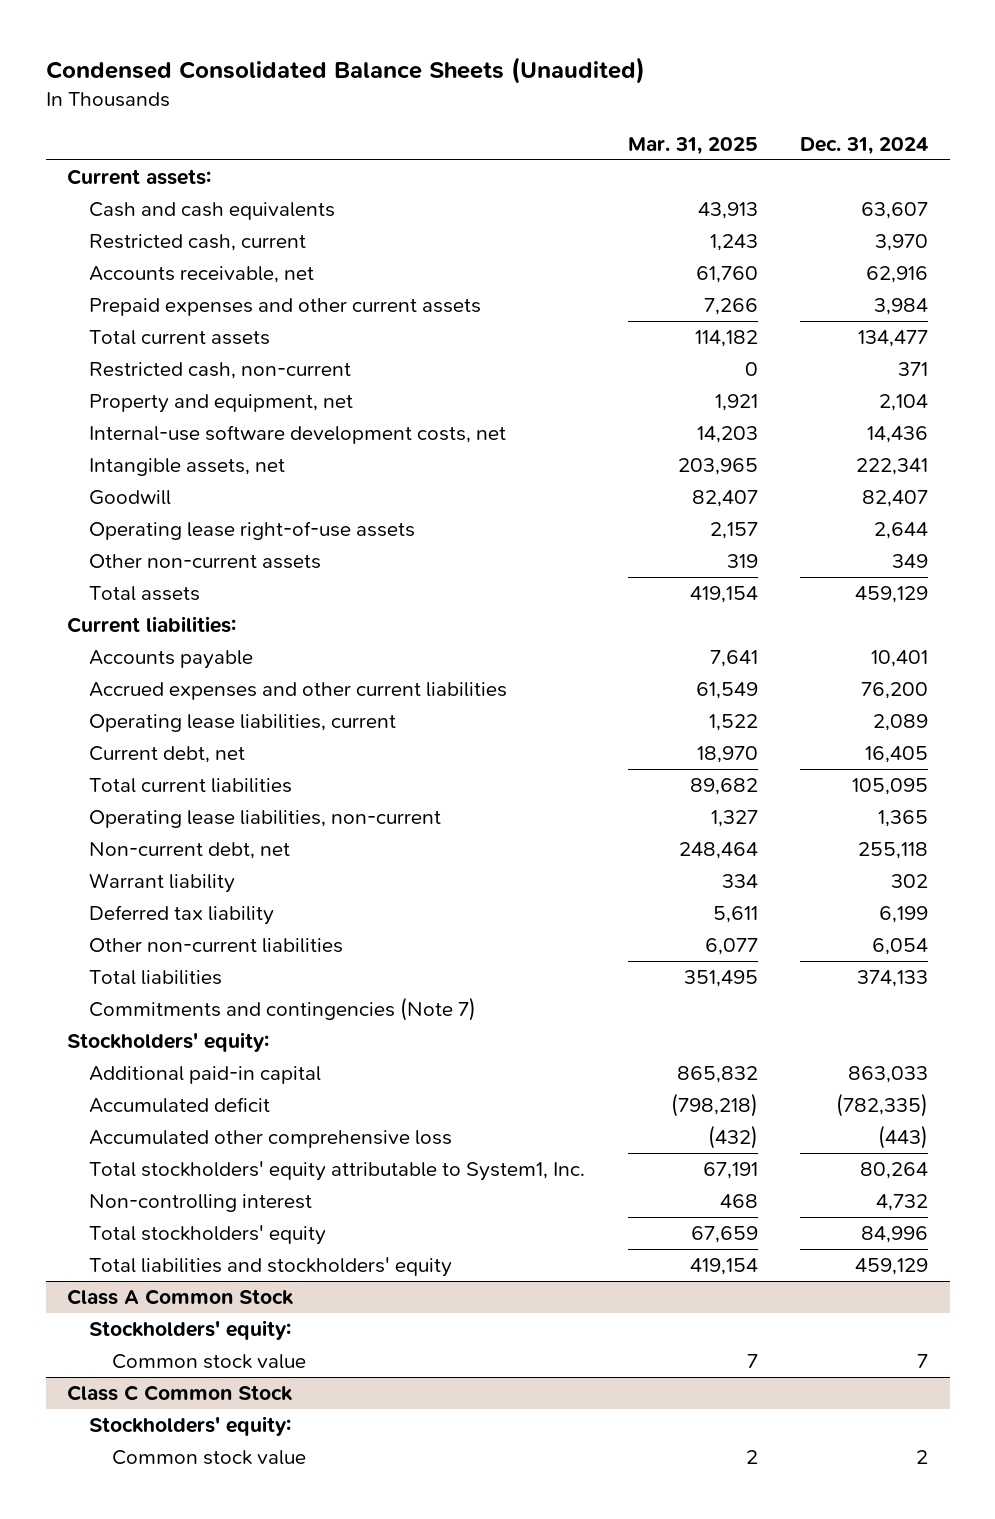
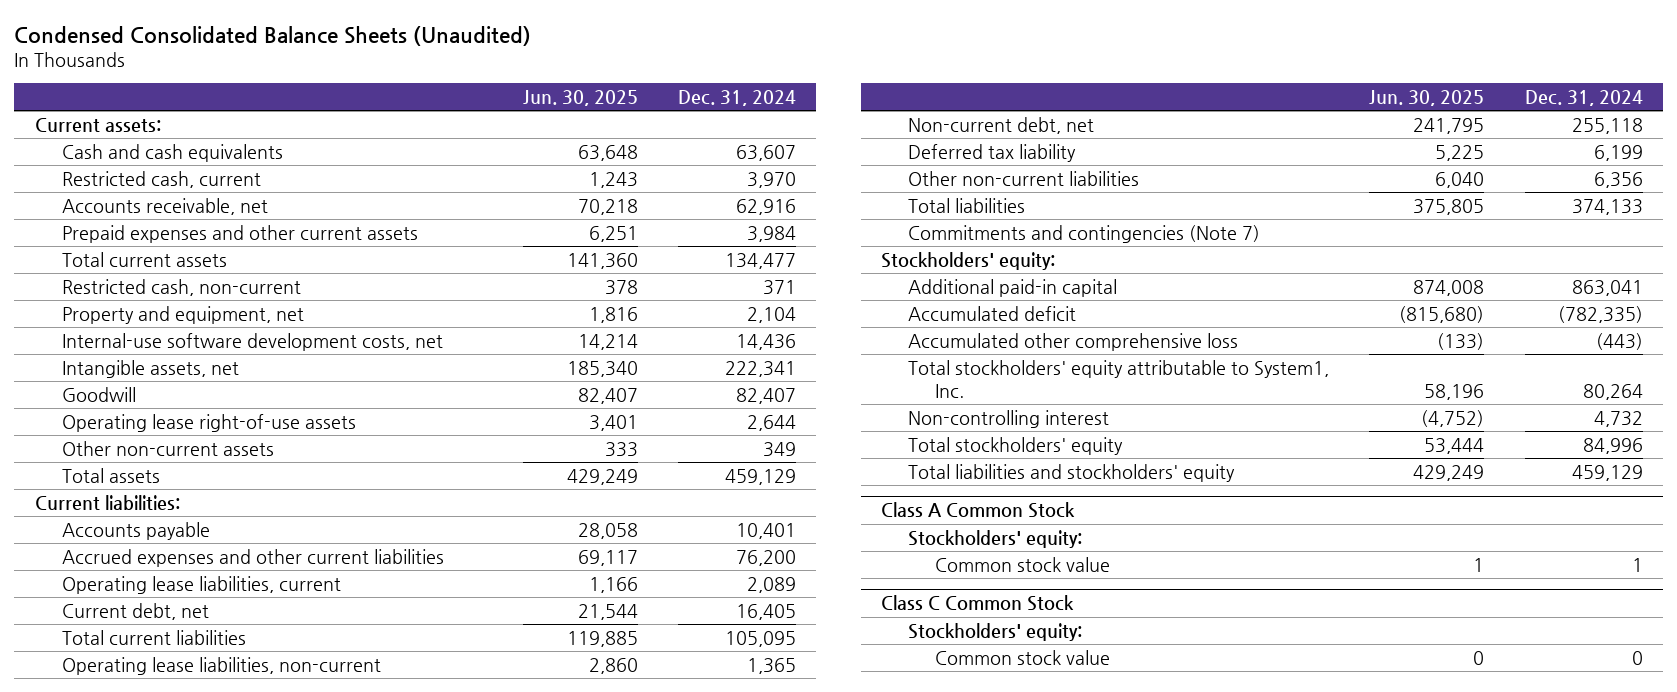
[627,136,758,155] Mar. 31, 2025 -> none
none -> [522,90,638,107] Jun. 30, 2025
[89,873,236,894] Warrant liability -> none
[872,938,929,956] 6,054 -> [1593,171,1643,188] 6,356
[848,1066,929,1084] 863,033 -> [1571,279,1643,296] 863,041
[917,1354,929,1369] 7 -> [1631,557,1643,572] 1
[916,1450,929,1465] 2 -> [1631,650,1643,665] 0

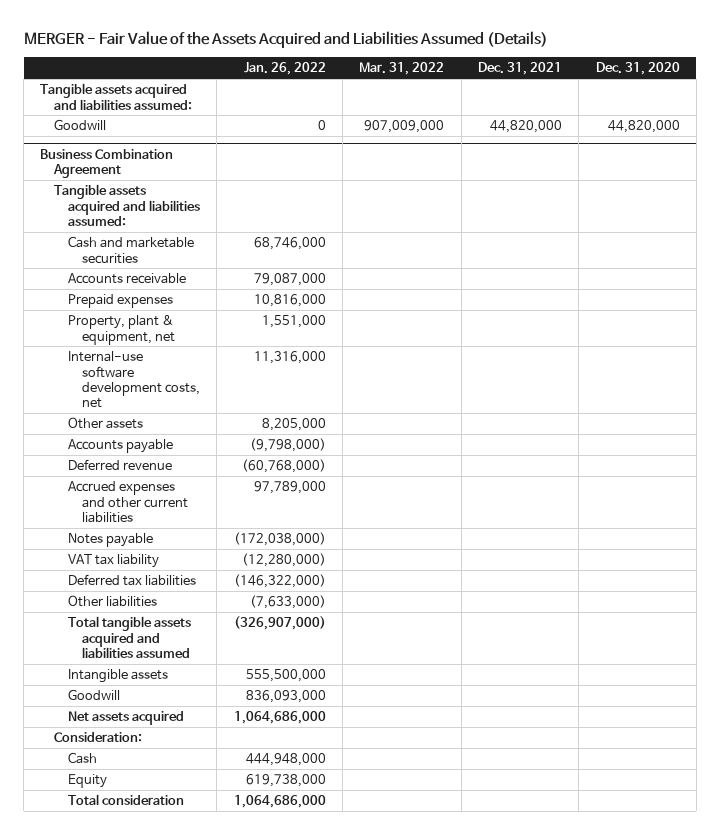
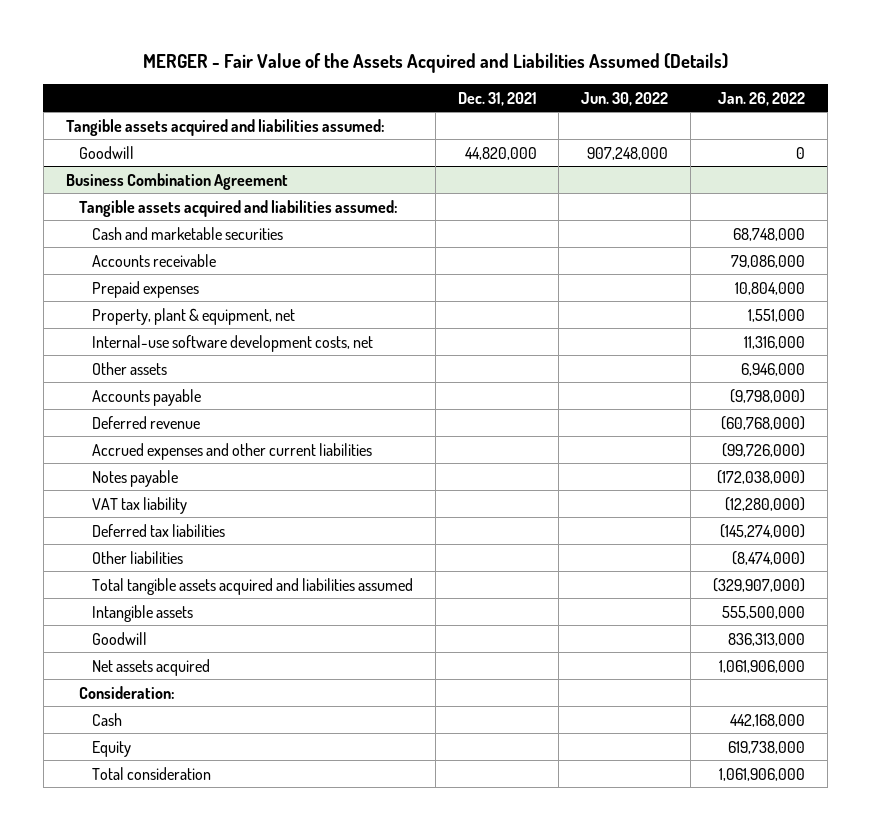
[359,62,445,76] Mar. 31, 2022 -> none
[595,62,680,76] Dec. 31, 2020 -> none
none -> [581,91,669,106] Jun. 30, 2022
[253,237,326,251] 68,746,000 -> [733,227,806,241] 68,748,000
[253,273,326,287] 79,087,000 -> [731,254,806,268] 79,086,000
[253,294,326,308] 10,816,000 -> [735,281,806,295] 10,804,000
[261,418,326,432] 8,205,000 -> [741,362,806,376] 6,946,000
[253,481,326,495] 97,789,000 -> [722,442,806,457] (99,726,000)
[233,574,326,589] (146,322,000) -> [720,523,806,538] (145,274,000)
[249,595,326,610] (7,633,000) -> [732,550,806,565] (8,474,000)
[233,616,326,631] (326,907,000) -> [713,577,806,592] (329,907,000)
[245,690,326,704] 836,093,000 -> [728,632,806,646] 836,313,000
[233,711,326,725] 1,064,686,000 -> [719,659,806,673] 1,061,906,000
[245,753,326,767] 444,948,000 -> [730,713,806,727] 442,168,000
[233,795,326,809] 1,064,686,000 -> [719,767,806,781] 1,061,906,000

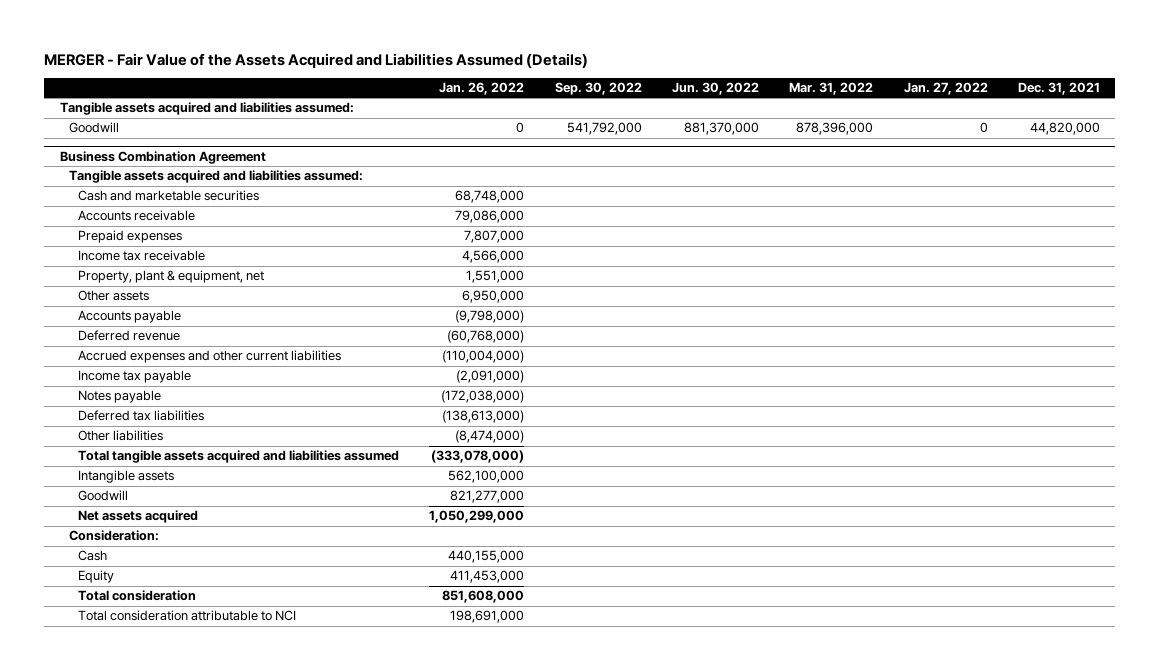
none -> [554,82,642,96] Sep. 30, 2022
none -> [789,82,874,96] Mar. 31, 2022
none -> [903,82,988,96] Jan. 27, 2022
[587,146,669,160] 907,248,000 -> [684,122,760,136] 881,370,000
[735,281,806,295] 10,804,000 -> [464,230,525,244] 7,807,000
none -> [78,250,206,262] Income tax receivable
[91,334,373,352] Internal-use software development costs, net -> none
[741,362,806,376] 6,946,000 -> [462,290,525,304] 6,950,000
[722,442,806,457] (99,726,000) -> [442,350,525,364] (110,004,000)
none -> [78,370,192,384] Income tax payable
[91,496,187,514] VAT tax liability -> none
[720,523,806,538] (145,274,000) -> [442,410,525,424] (138,613,000)
[713,577,806,592] (329,907,000) -> [431,450,525,464] (333,078,000)
[722,605,806,619] 555,500,000 -> [448,470,525,484] 562,100,000
[728,632,806,646] 836,313,000 -> [450,490,525,504] 821,277,000
[719,659,806,673] 1,061,906,000 -> [429,510,525,524] 1,050,299,000
[730,713,806,727] 442,168,000 -> [448,550,525,564] 440,155,000
[728,740,806,754] 619,738,000 -> [450,570,525,584] 411,453,000
[719,767,806,781] 1,061,906,000 -> [442,590,525,604] 851,608,000
none -> [78,610,297,622] Total consideration attributable to NCI

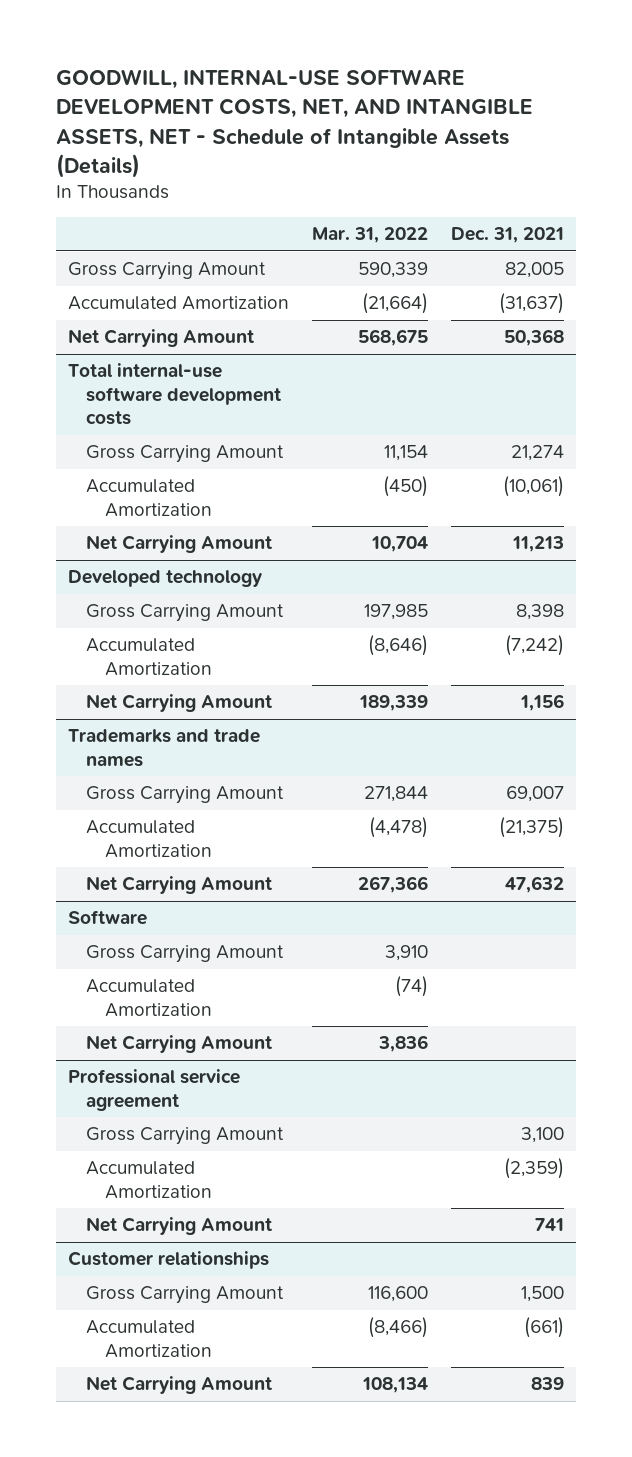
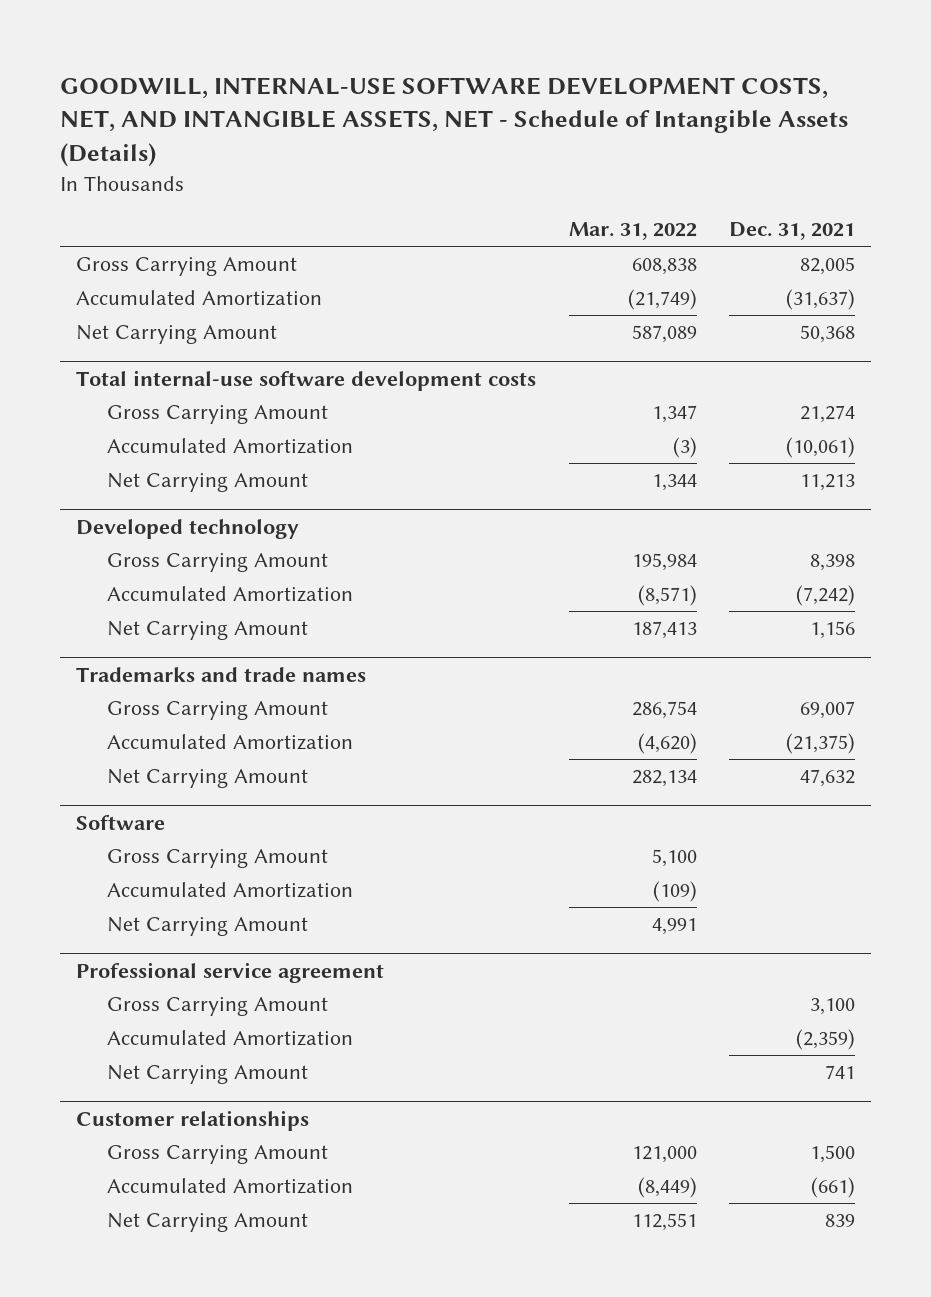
[357,262,428,279] 590,339 -> [631,257,697,275] 608,838
[361,293,428,315] (21,664) -> [627,288,697,310] (21,749)
[357,329,428,347] 568,675 -> [631,324,697,343] 587,089
[383,445,428,462] 11,154 -> [651,404,697,423] 1,347
[382,476,428,498] (450) -> [672,436,697,458] (3)
[370,536,428,553] 10,704 -> [651,473,697,491] 1,344
[363,604,428,621] 197,985 -> [631,552,697,571] 195,984
[367,635,428,657] (8,646) -> [637,584,697,606] (8,571)
[358,695,428,712] 189,339 -> [631,620,697,639] 187,413
[363,786,428,803] 271,844 -> [631,700,697,719] 286,754
[368,817,428,839] (4,478) -> [637,732,697,754] (4,620)
[357,876,428,894] 267,366 -> [631,769,697,787] 282,134
[384,945,428,962] 3,910 -> [651,848,697,867] 5,100
[394,976,428,998] (74) -> [652,880,697,902] (109)
[377,1035,428,1053] 3,836 -> [651,917,697,935] 4,991
[367,1286,428,1303] 116,600 -> [631,1145,697,1163] 121,000
[367,1317,428,1339] (8,466) -> [637,1176,697,1198] (8,449)
[361,1377,428,1394] 108,134 -> [631,1212,697,1231] 112,551

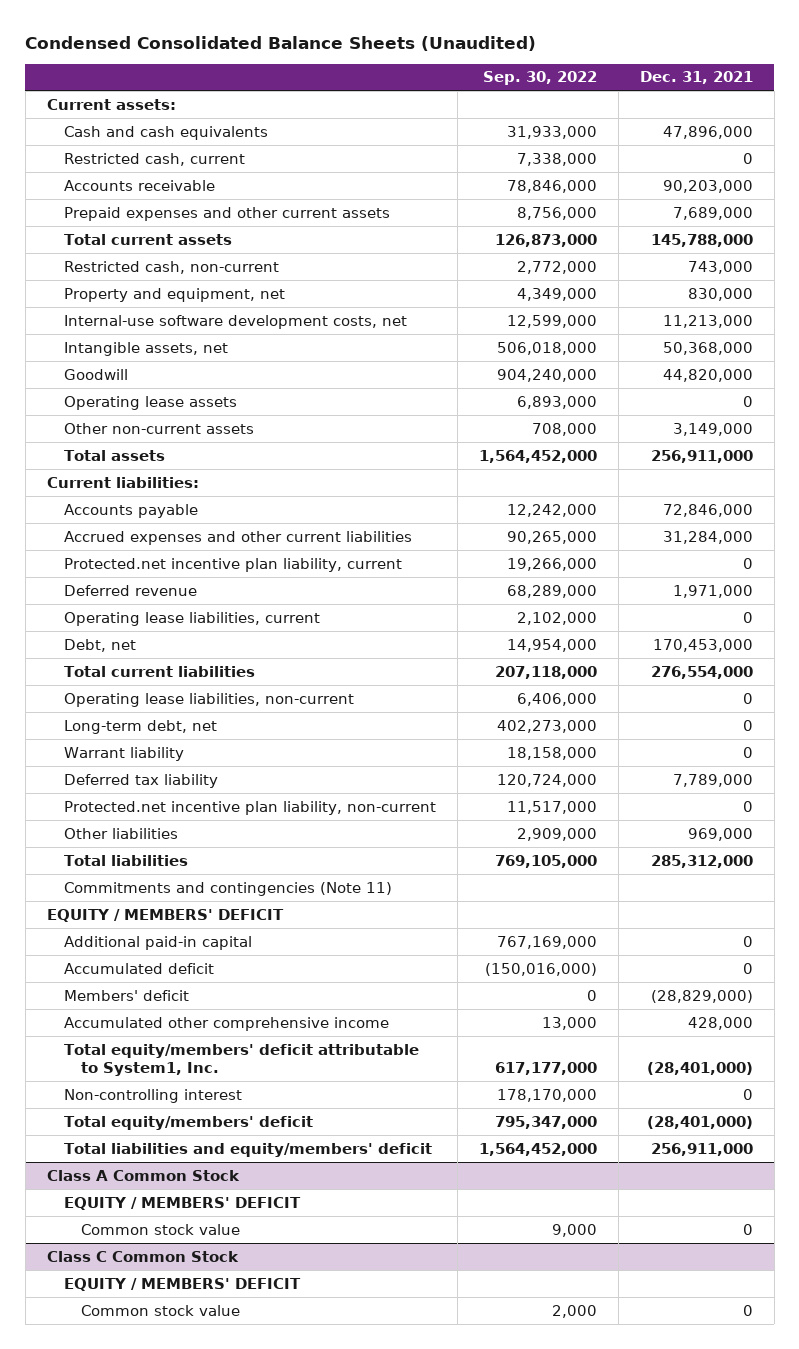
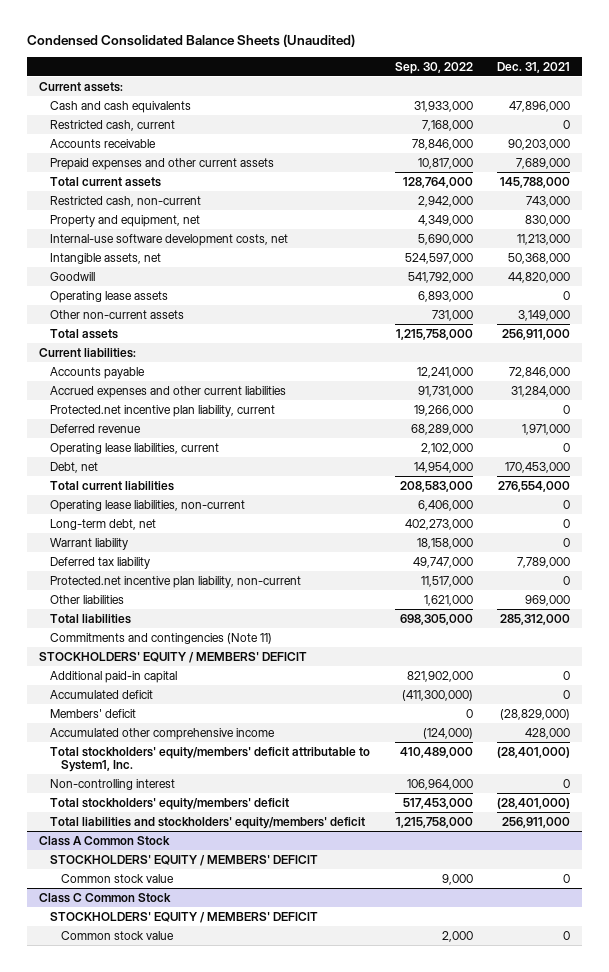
[516,152,597,166] 7,338,000 -> [421,119,473,131] 7,168,000
[516,206,597,220] 8,756,000 -> [417,157,473,169] 10,817,000
[494,233,597,247] 126,873,000 -> [402,176,473,188] 128,764,000
[516,260,597,274] 2,772,000 -> [417,195,473,207] 2,942,000
[506,314,597,328] 12,599,000 -> [417,233,473,245] 5,690,000
[496,341,597,355] 506,018,000 -> [404,252,473,264] 524,597,000
[496,368,597,382] 904,240,000 -> [407,271,473,283] 541,792,000
[531,422,597,436] 708,000 -> [431,309,473,321] 731,000
[478,449,597,463] 1,564,452,000 -> [395,328,473,340] 1,215,758,000
[506,503,597,517] 12,242,000 -> [416,366,473,378] 12,241,000
[506,530,597,544] 90,265,000 -> [417,385,473,397] 91,731,000
[494,665,597,679] 207,118,000 -> [399,480,473,492] 208,583,000
[496,773,597,787] 120,724,000 -> [412,556,473,568] 49,747,000
[516,827,597,841] 2,909,000 -> [423,594,473,606] 1,621,000
[494,854,597,868] 769,105,000 -> [399,613,473,625] 698,305,000
[46,908,284,922] EQUITY / MEMBERS' DEFICIT -> [38,651,307,663] STOCKHOLDERS' EQUITY / MEMBERS' DEFICIT
[496,935,597,949] 767,169,000 -> [406,670,473,682] 821,902,000
[484,962,597,976] (150,016,000) -> [401,689,473,701] (411,300,000)
[541,1016,597,1030] 13,000 -> [422,727,473,739] (124,000)
[63,1043,419,1077] Total equity/members' deficit attributable to System1, Inc. -> [50,746,371,773] Total stockholders' equity/members' deficit attributable to System1, Inc.
[494,1062,597,1076] 617,177,000 -> [399,746,473,758] 410,489,000
[496,1088,597,1102] 178,170,000 -> [406,778,473,790] 106,964,000
[63,1115,313,1130] Total equity/members' deficit -> [50,797,290,810] Total stockholders' equity/members' deficit
[494,1115,597,1129] 795,347,000 -> [402,797,473,809] 517,453,000
[63,1142,432,1157] Total liabilities and equity/members' deficit -> [50,816,366,829] Total liabilities and stockholders' equity/members' deficit
[478,1142,597,1156] 1,564,452,000 -> [395,816,473,828] 1,215,758,000
[63,1196,301,1210] EQUITY / MEMBERS' DEFICIT -> [50,854,319,866] STOCKHOLDERS' EQUITY / MEMBERS' DEFICIT
[63,1277,301,1291] EQUITY / MEMBERS' DEFICIT -> [50,911,319,923] STOCKHOLDERS' EQUITY / MEMBERS' DEFICIT

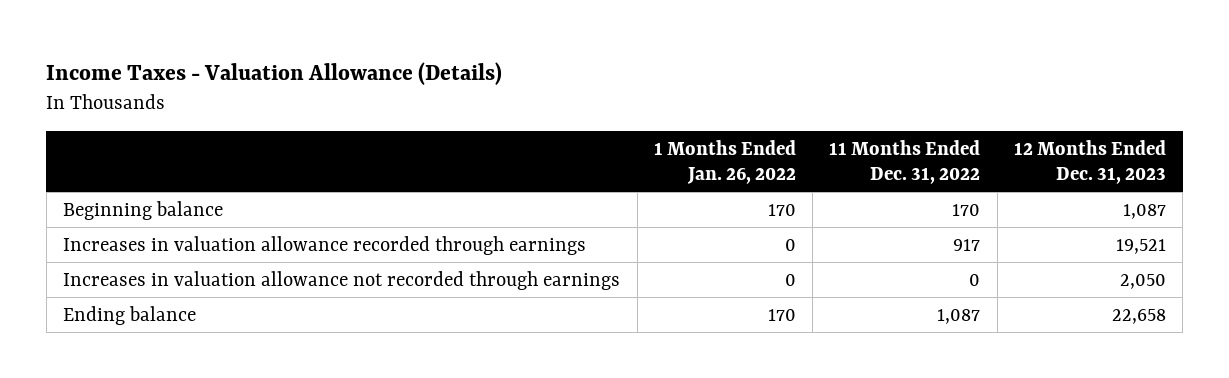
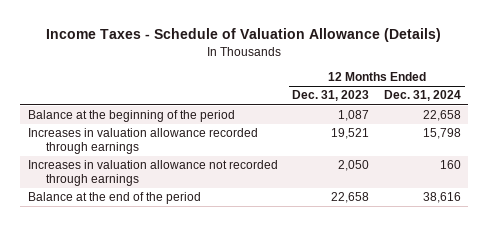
[46,61,503,85] Income Taxes - Valuation Allowance (Details) -> [46,28,442,43] Income Taxes - Schedule of Valuation Allowance (Details)
[653,139,796,184] 1 Months Ended Jan. 26, 2022 -> none
[829,139,981,184] 11 Months Ended Dec. 31, 2022 -> none
none -> [383,90,461,102] Dec. 31, 2024
[63,200,224,220] Beginning balance -> [27,110,235,123] Balance at the beginning of the period
[63,305,197,325] Ending balance -> [27,192,201,205] Balance at the end of the period

